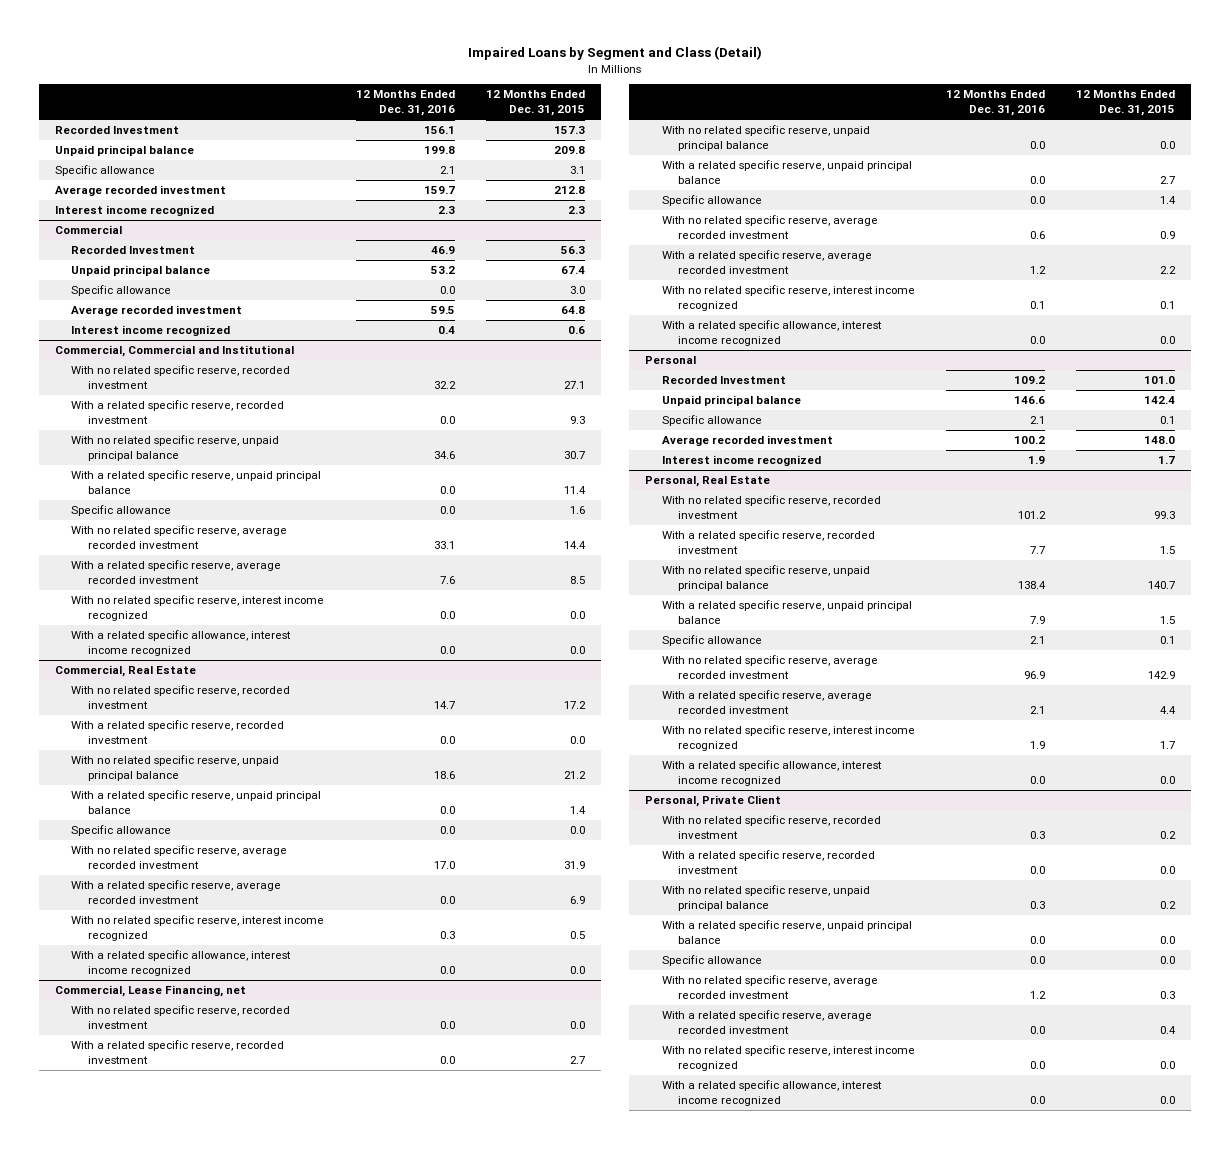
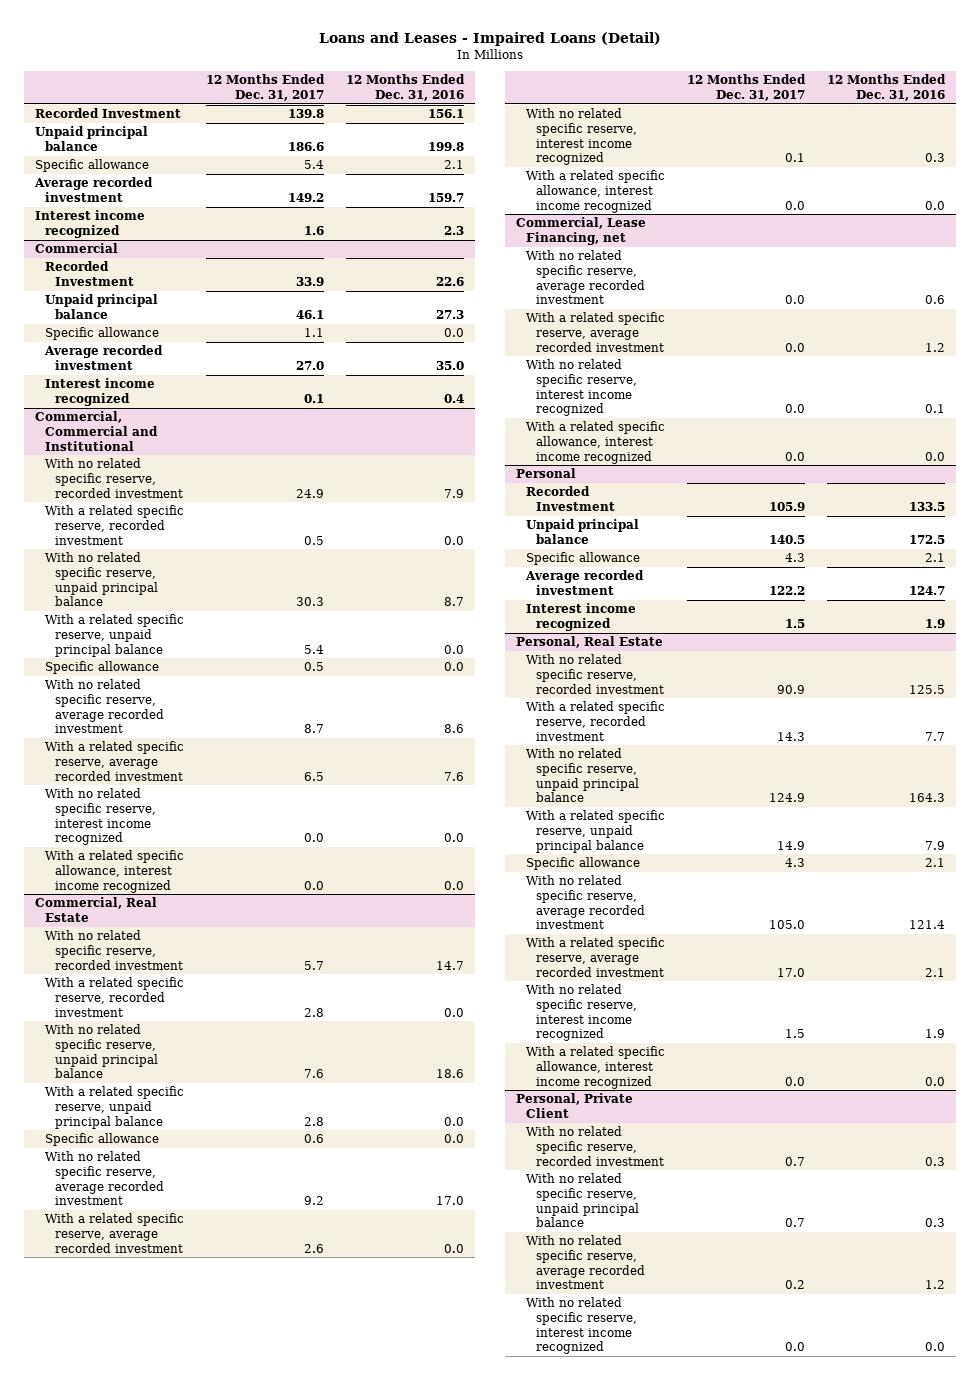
[467,46,762,61] Impaired Loans by Segment and Class (Detail) -> [319,31,662,46] Loans and Leases - Impaired Loans (Detail)
[485,90,585,117] 12 Months Ended Dec. 31, 2015 -> none
none -> [206,74,326,101] 12 Months Ended Dec. 31, 2017
[430,246,455,255] 46.9 -> [436,277,465,287] 22.6
[430,266,455,275] 53.2 -> [436,310,465,320] 27.3
[430,306,455,315] 59.5 -> [436,361,465,371] 35.0
[433,381,456,390] 32.2 -> [444,488,465,498] 7.9
[433,451,455,460] 34.6 -> [444,597,465,607] 8.7
[433,541,455,550] 33.1 -> [444,724,465,734] 8.6
[71,1005,291,1030] With no related specific reserve, recorded investment -> none
[71,1040,285,1065] With a related specific reserve, recorded investment -> none
[661,125,870,152] With no related specific reserve, unpaid principal balance -> none
[661,160,912,185] With a related specific reserve, unpaid principal balance -> none
[661,195,762,207] Specific allowance -> none
[1013,376,1045,385] 109.2 -> [909,502,946,512] 133.5
[1013,396,1045,405] 146.6 -> [909,535,946,545] 172.5
[1013,436,1045,445] 100.2 -> [909,586,946,596] 124.7
[1017,511,1046,520] 101.2 -> [909,684,946,694] 125.5
[1017,581,1046,590] 138.4 -> [909,793,946,803] 164.3
[1023,671,1045,680] 96.9 -> [909,920,946,930] 121.4
[661,850,875,875] With a related specific reserve, recorded investment -> none
[661,920,912,945] With a related specific reserve, unpaid principal balance -> none
[661,955,762,967] Specific allowance -> none
[661,1010,872,1035] With a related specific reserve, average recorded investment -> none
[661,1080,882,1107] With a related specific allowance, interest income recognized -> none

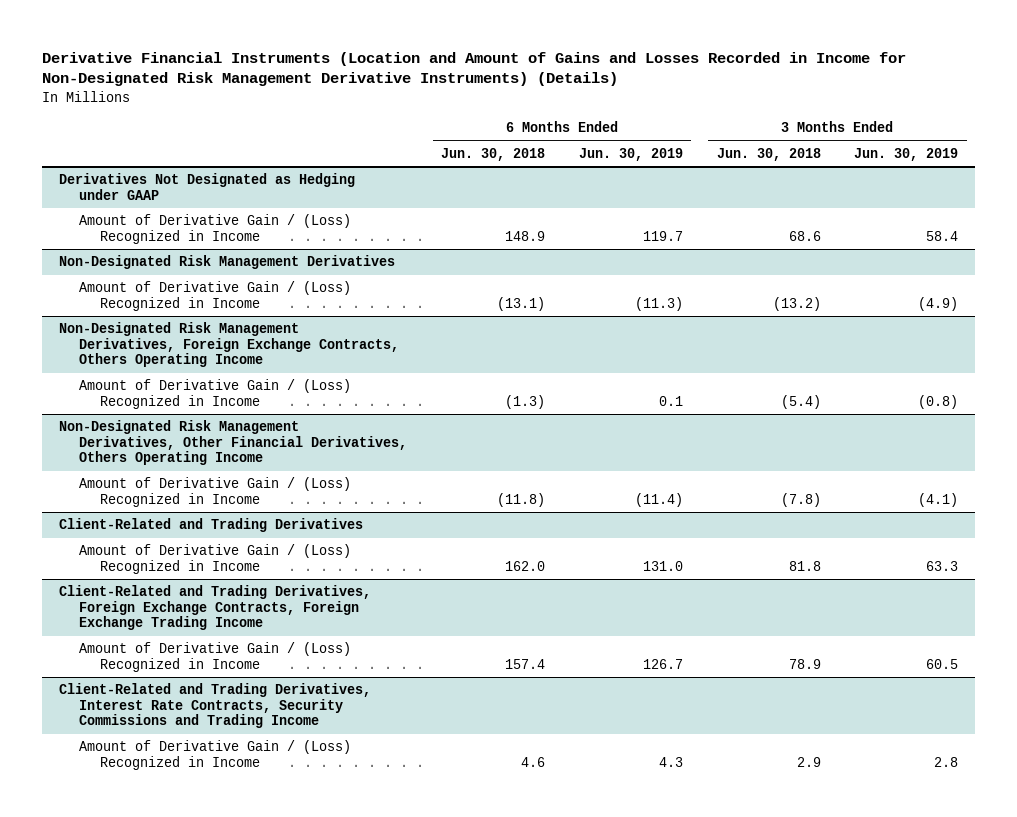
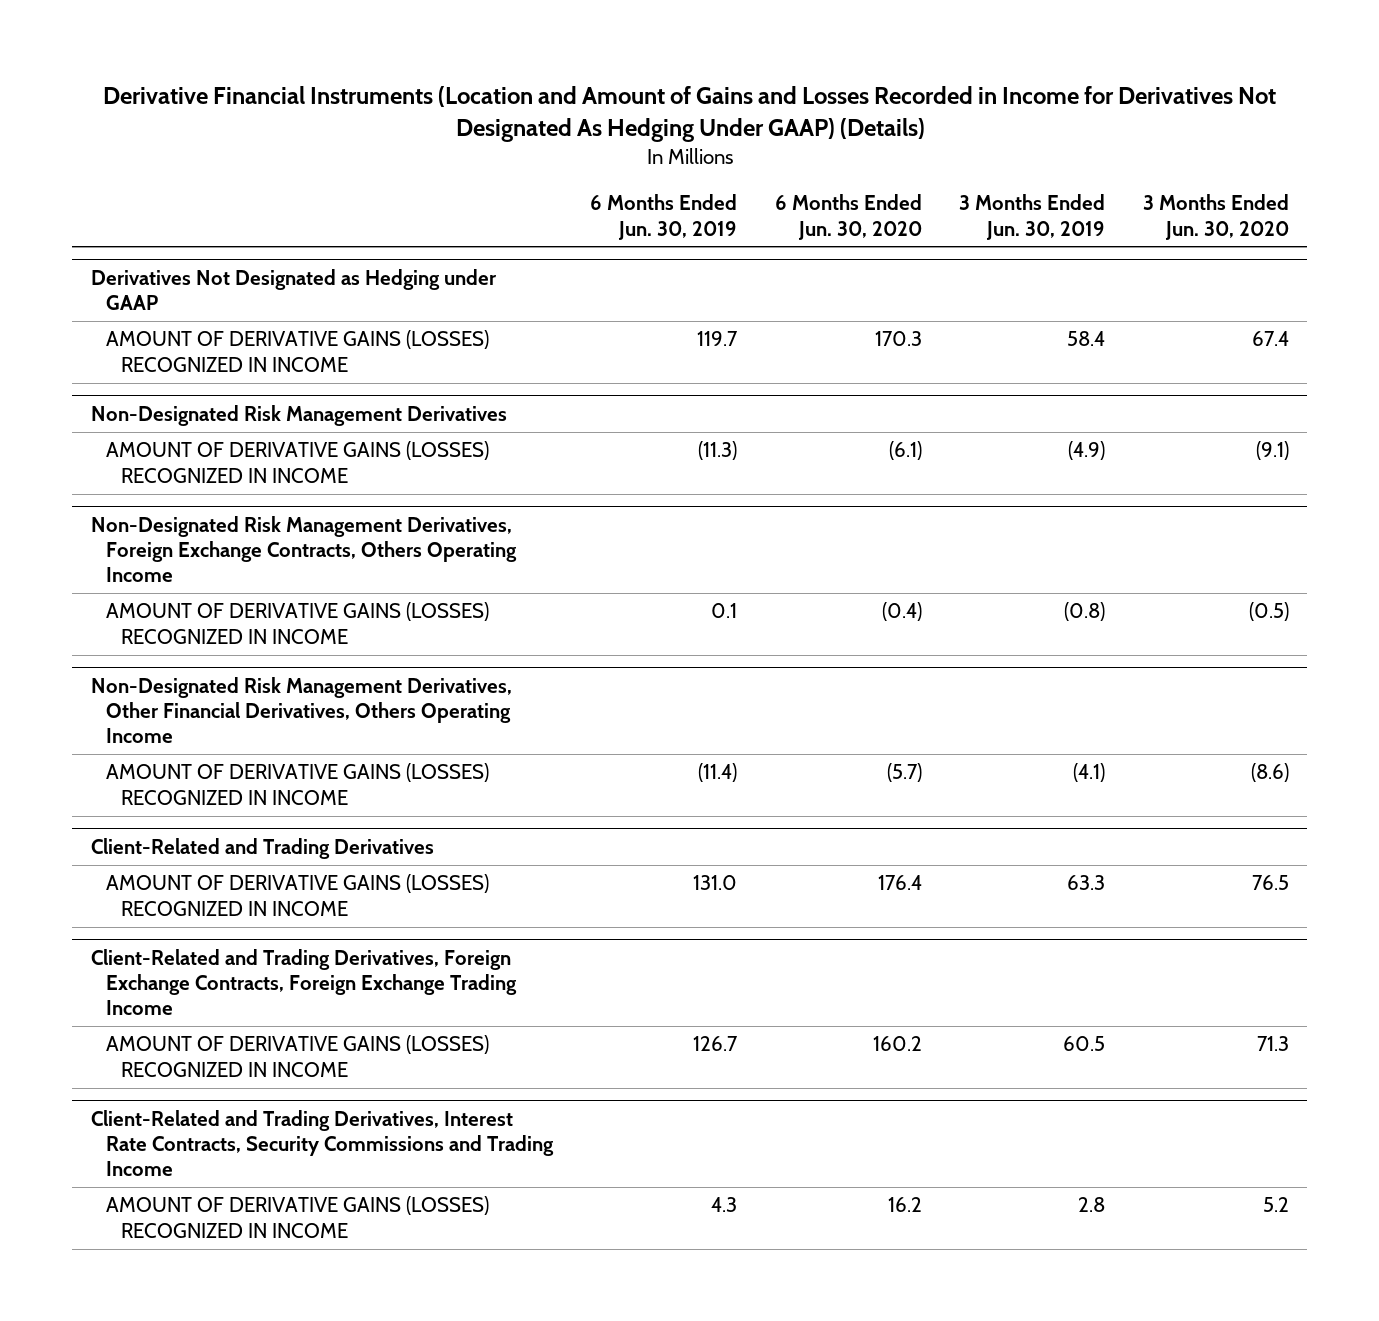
[41,51,906,87] Derivative Financial Instruments (Location and Amount of Gains and Losses Recorded in Income for Non-Designated Risk Management Derivative Instruments) (Details) -> [102,86,1276,143] Derivative Financial Instruments (Location and Amount of Gains and Losses Recorded in Income for Derivatives Not Designated As Hedging Under GAAP) (Details)
[441,147,546,161] Jun. 30, 2018 -> none
[716,147,821,161] Jun. 30, 2018 -> none
none -> [774,194,922,240] 6 Months Ended Jun. 30, 2020
none -> [1142,194,1289,240] 3 Months Ended Jun. 30, 2020
[79,214,352,244] Amount of Derivative Gain / (Loss) Recognized in Income -> [105,330,489,372] AMOUNT OF DERIVATIVE GAINS (LOSSES) RECOGNIZED IN INCOME
[79,281,352,311] Amount of Derivative Gain / (Loss) Recognized in Income -> [105,441,489,483] AMOUNT OF DERIVATIVE GAINS (LOSSES) RECOGNIZED IN INCOME
[79,379,352,409] Amount of Derivative Gain / (Loss) Recognized in Income -> [105,602,489,644] AMOUNT OF DERIVATIVE GAINS (LOSSES) RECOGNIZED IN INCOME
[79,477,352,507] Amount of Derivative Gain / (Loss) Recognized in Income -> [105,763,489,805] AMOUNT OF DERIVATIVE GAINS (LOSSES) RECOGNIZED IN INCOME
[79,544,352,574] Amount of Derivative Gain / (Loss) Recognized in Income -> [105,874,489,916] AMOUNT OF DERIVATIVE GAINS (LOSSES) RECOGNIZED IN INCOME
[79,642,352,672] Amount of Derivative Gain / (Loss) Recognized in Income -> [105,1035,489,1077] AMOUNT OF DERIVATIVE GAINS (LOSSES) RECOGNIZED IN INCOME
[79,740,352,770] Amount of Derivative Gain / (Loss) Recognized in Income -> [105,1196,489,1238] AMOUNT OF DERIVATIVE GAINS (LOSSES) RECOGNIZED IN INCOME

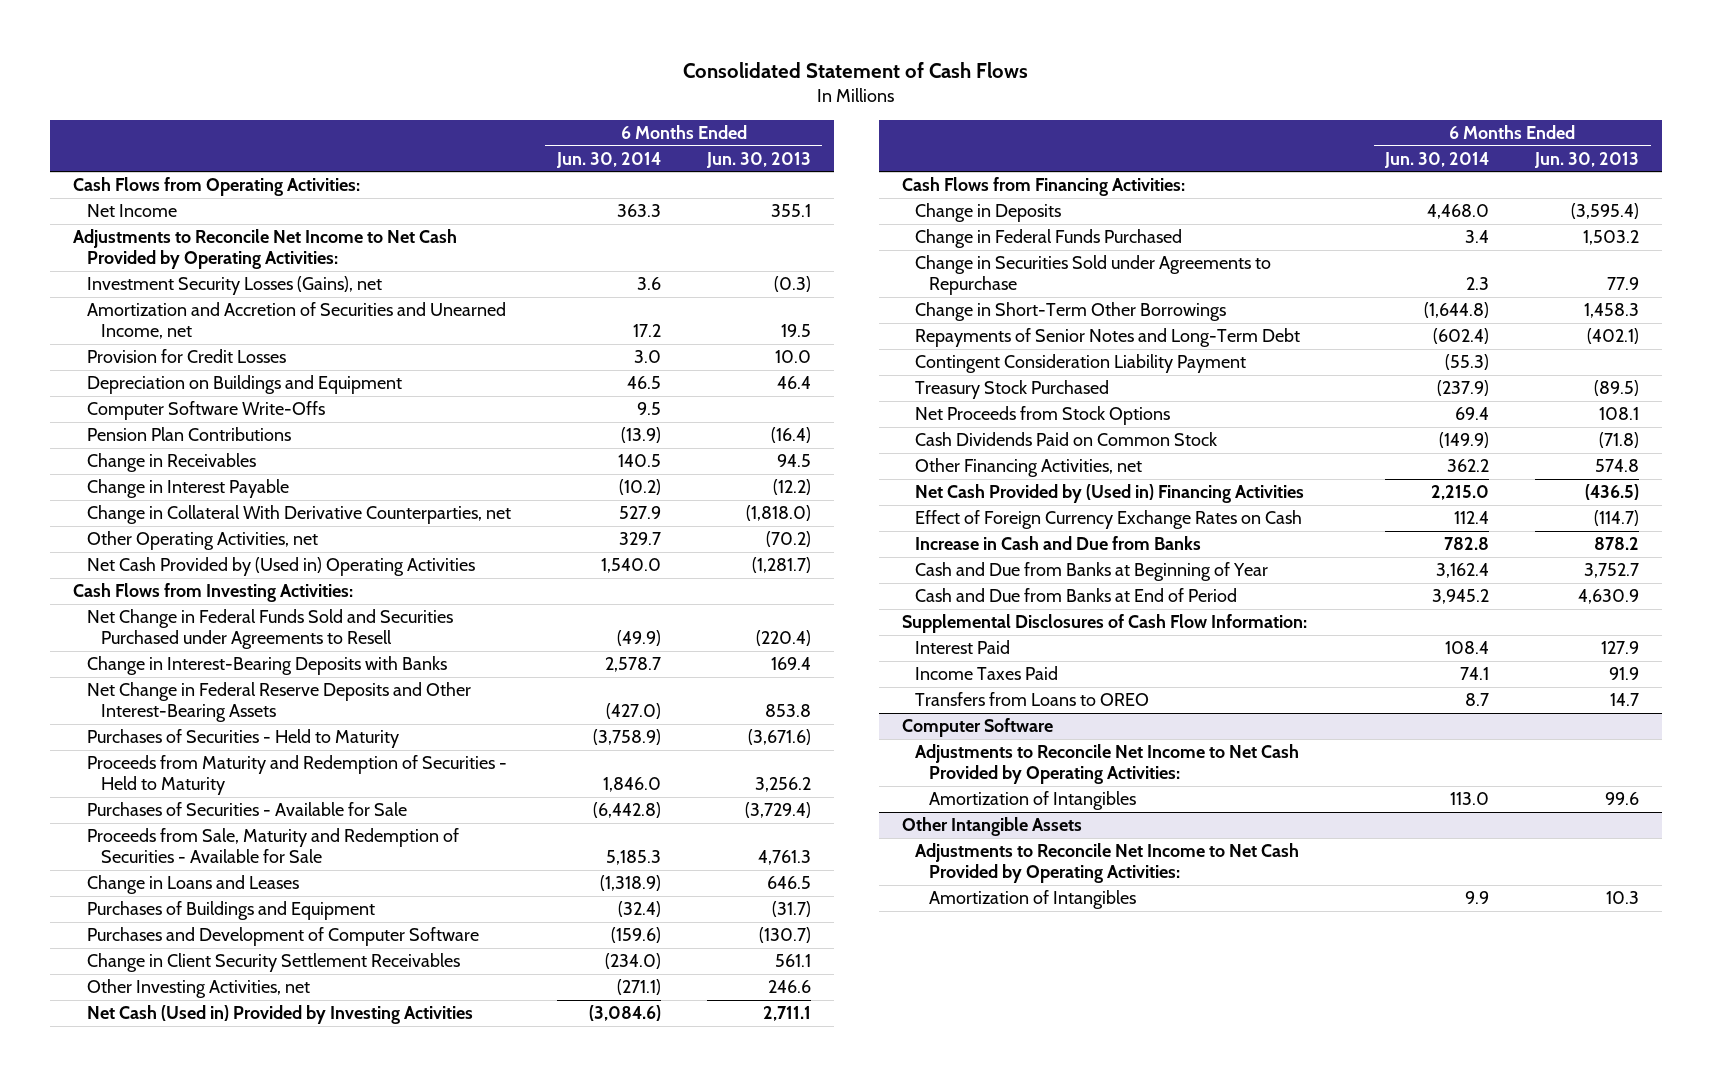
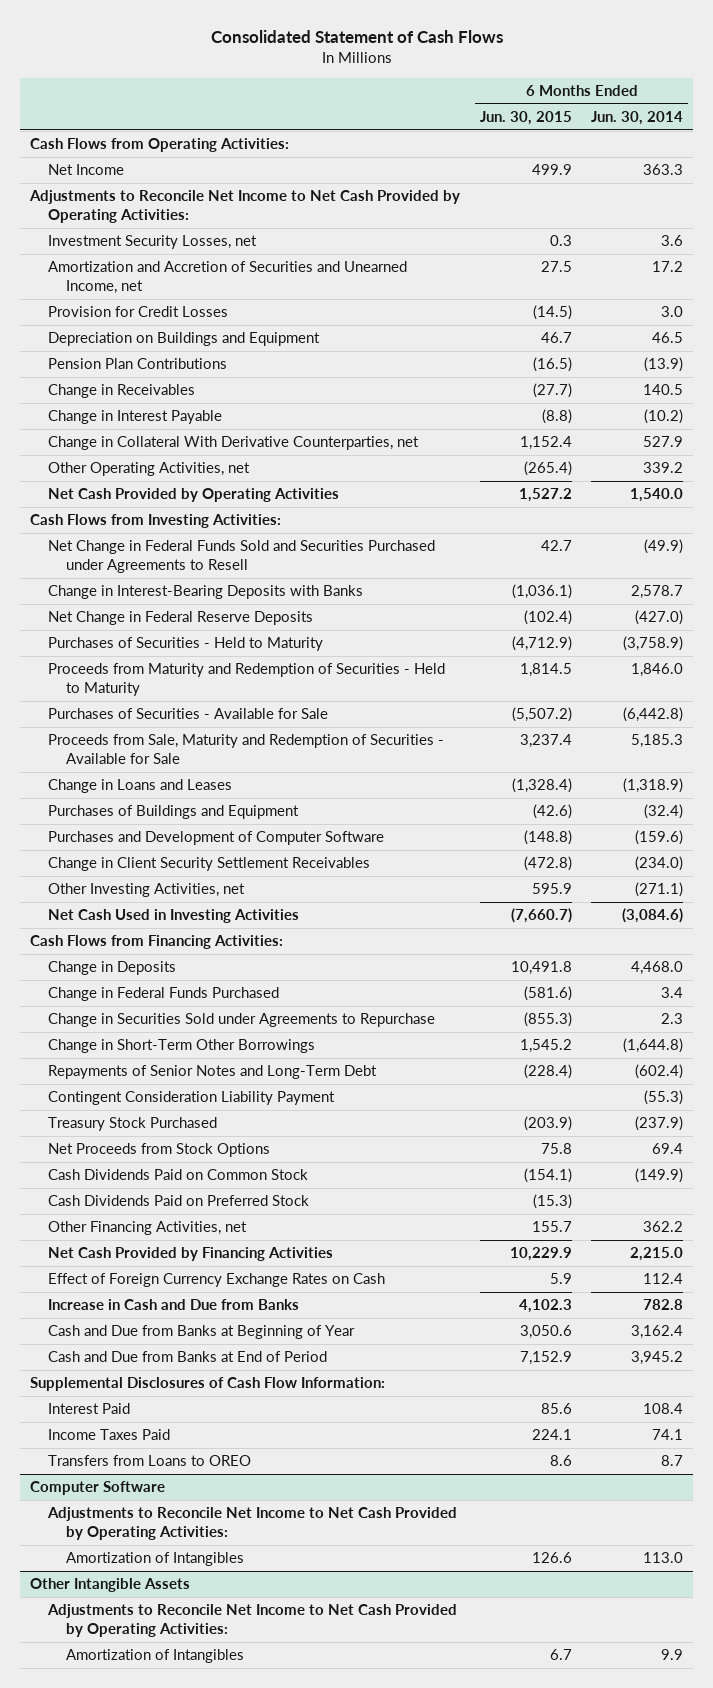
[705,151,811,168] Jun. 30, 2013 -> none
none -> [479,111,572,126] Jun. 30, 2015
[86,276,382,296] Investment Security Losses (Gains), net -> [48,235,258,250] Investment Security Losses, net
[86,401,325,421] Computer Software Write-Offs -> none
[618,532,661,546] 329.7 -> [643,462,684,474] 339.2
[86,557,475,577] Net Cash Provided by (Used in) Operating Activities -> [48,488,340,503] Net Cash Provided by Operating Activities
[86,682,471,723] Net Change in Federal Reserve Deposits and Other Interest-Bearing Assets -> [48,611,314,626] Net Change in Federal Reserve Deposits
[86,1005,473,1025] Net Cash (Used in) Provided by Investing Activities -> [48,909,300,924] Net Cash Used in Investing Activities
none -> [48,1195,310,1207] Cash Dividends Paid on Preferred Stock
[915,484,1305,504] Net Cash Provided by (Used in) Financing Activities -> [48,1247,334,1262] Net Cash Provided by Financing Activities

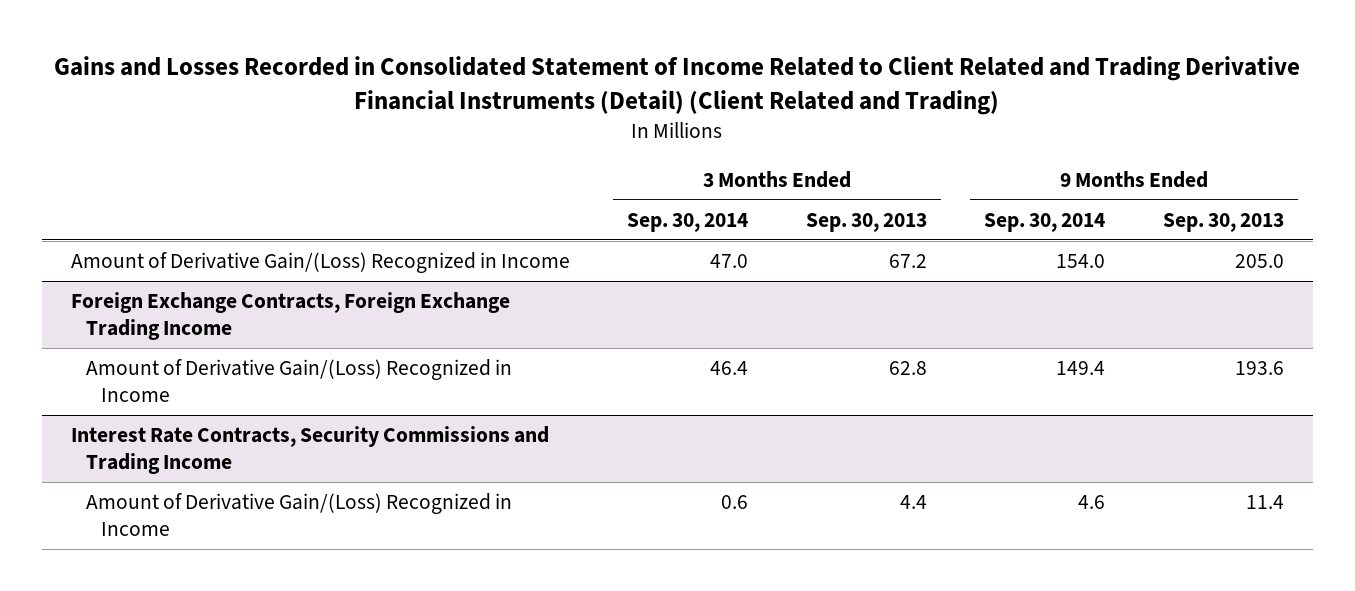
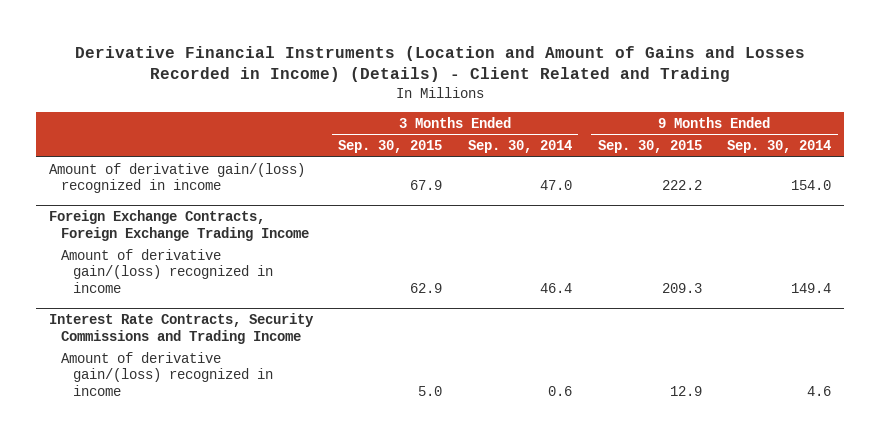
[54,56,1301,115] Gains and Losses Recorded in Consolidated Statement of Income Related to Client Related and Trading Derivative Financial Instruments (Detail) (Client Related and Trading) -> [74,45,805,83] Derivative Financial Instruments (Location and Amount of Gains and Losses Recorded in Income) (Details) - Client Related and Trading
[805,213,927,233] Sep. 30, 2013 -> none
[1162,213,1284,233] Sep. 30, 2013 -> none
none -> [338,140,443,154] Sep. 30, 2015
none -> [597,140,702,154] Sep. 30, 2015
[70,252,570,274] Amount of Derivative Gain/(Loss) Recognized in Income -> [48,162,305,194] Amount of derivative gain/(loss) recognized in income
[85,359,512,403] Amount of Derivative Gain/(Loss) Recognized in Income -> [61,248,274,294] Amount of derivative gain/(loss) recognized in income
[85,493,512,537] Amount of Derivative Gain/(Loss) Recognized in Income -> [61,351,274,397] Amount of derivative gain/(loss) recognized in income

